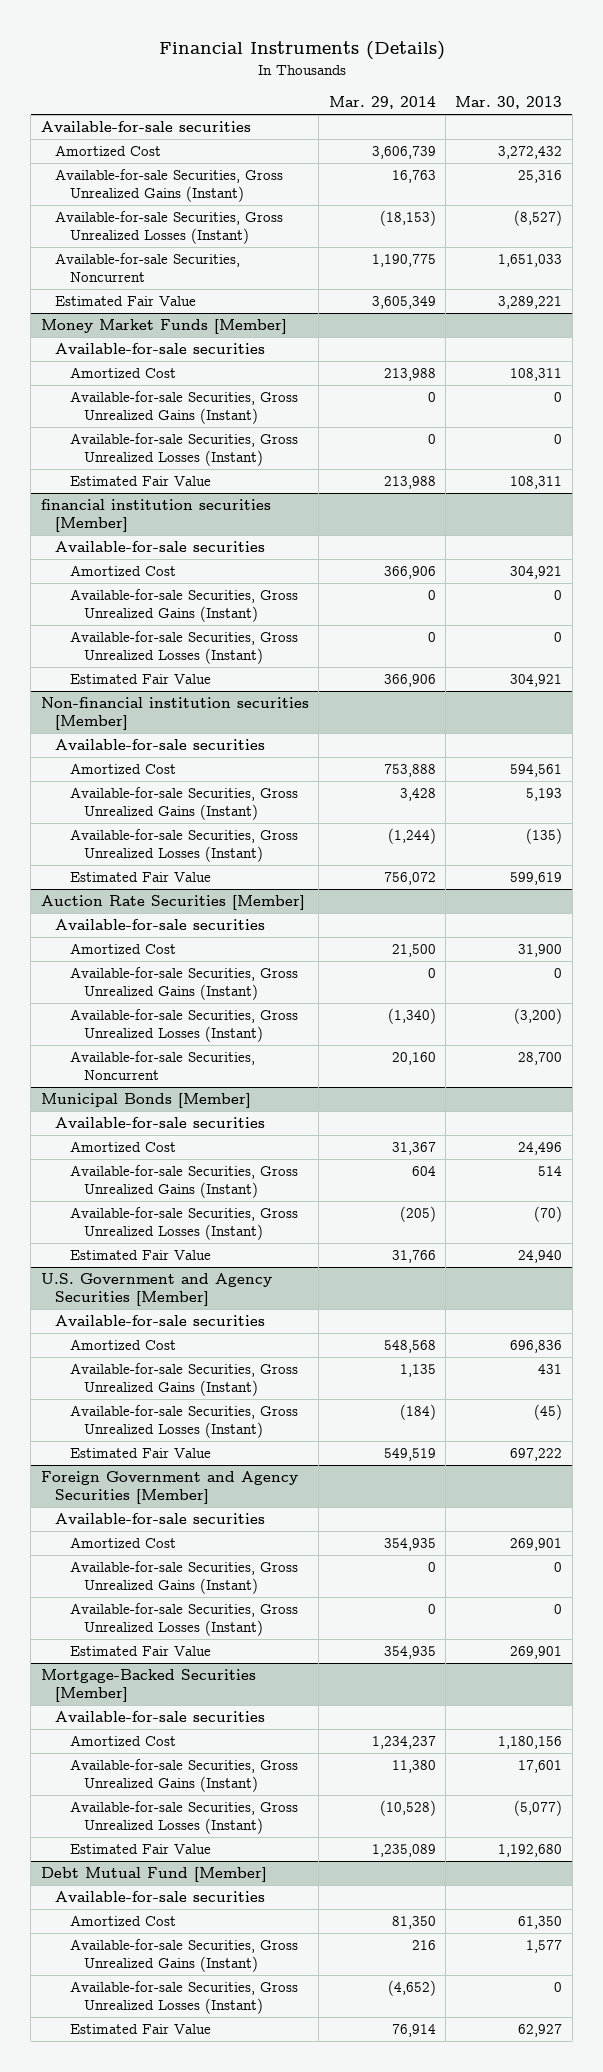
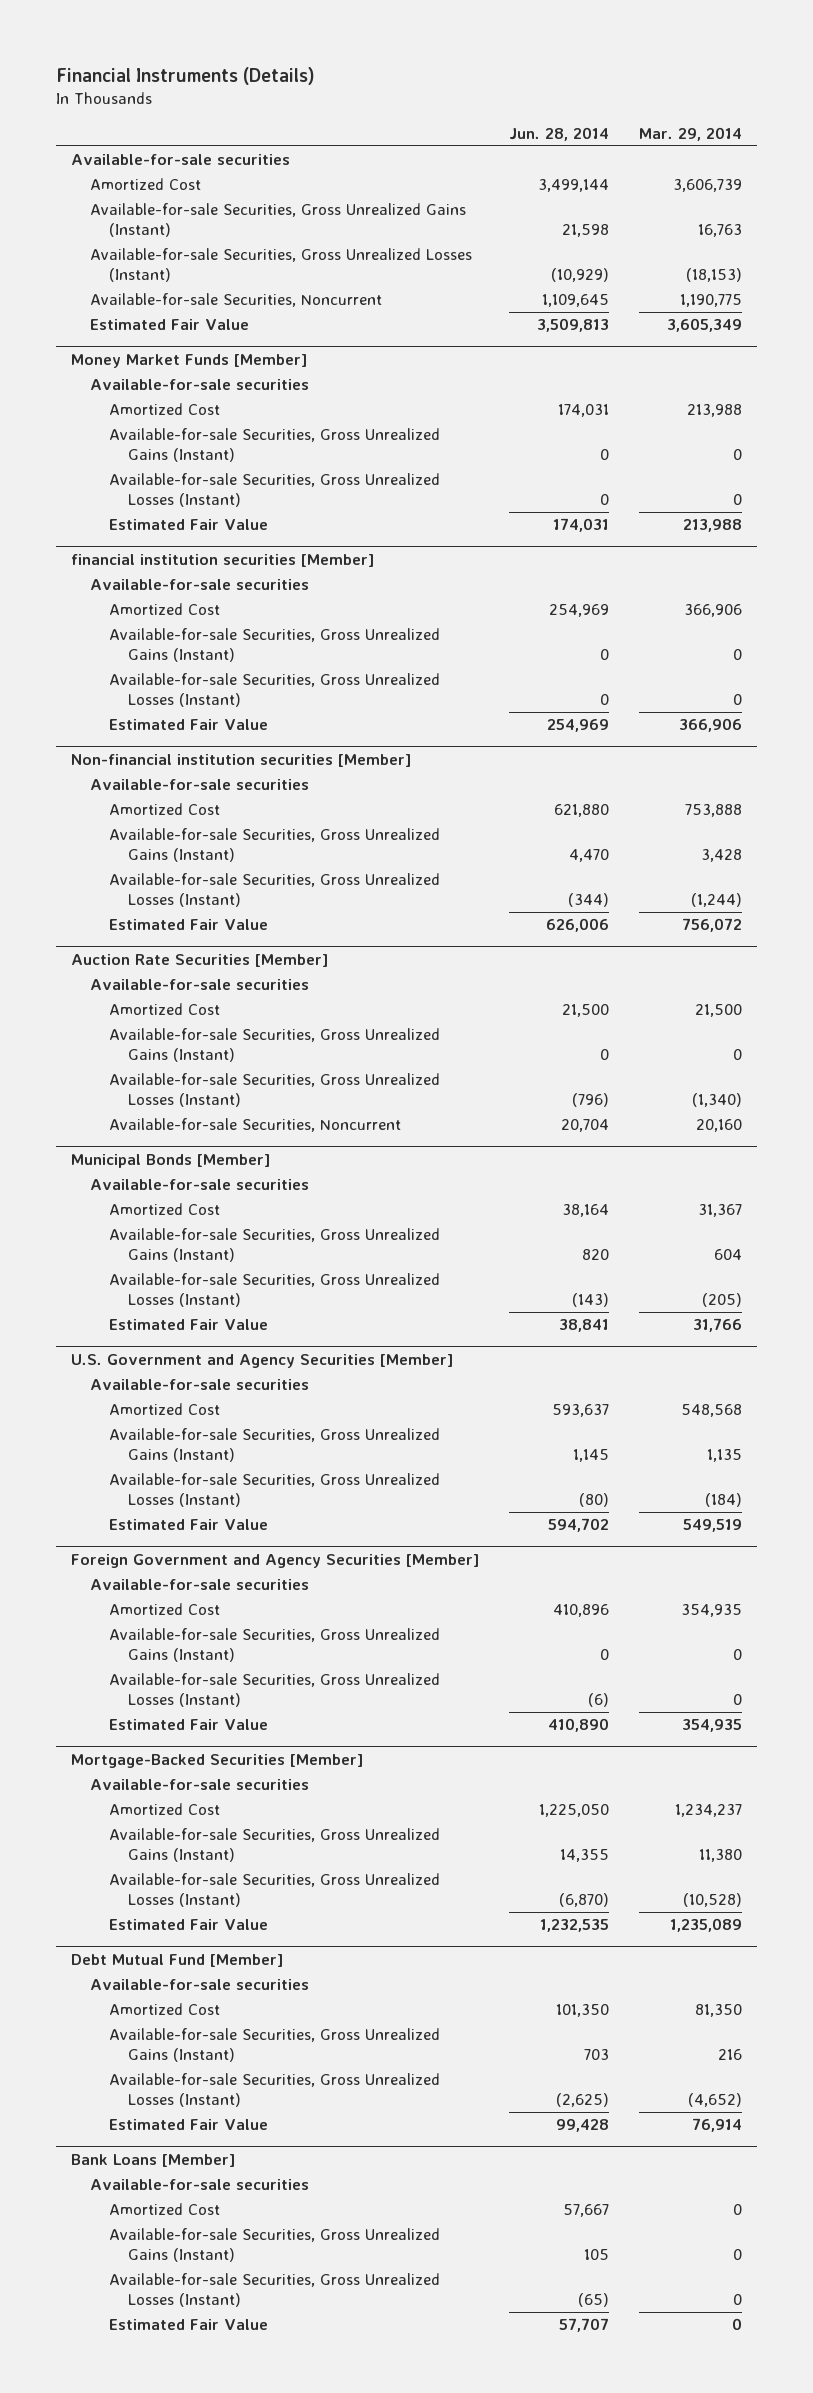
[455,96,563,110] Mar. 30, 2013 -> none
none -> [509,126,610,141] Jun. 28, 2014
none -> [70,2154,235,2168] Bank Loans [Member]
none -> [89,2179,309,2191] Available-for-sale securities
none -> [108,2203,220,2216] Amortized Cost
none -> [108,2228,440,2263] Available-for-sale Securities, Gross Unrealized Gains (Instant)
none -> [108,2273,440,2308] Available-for-sale Securities, Gross Unrealized Losses (Instant)
none -> [108,2319,268,2331] Estimated Fair Value

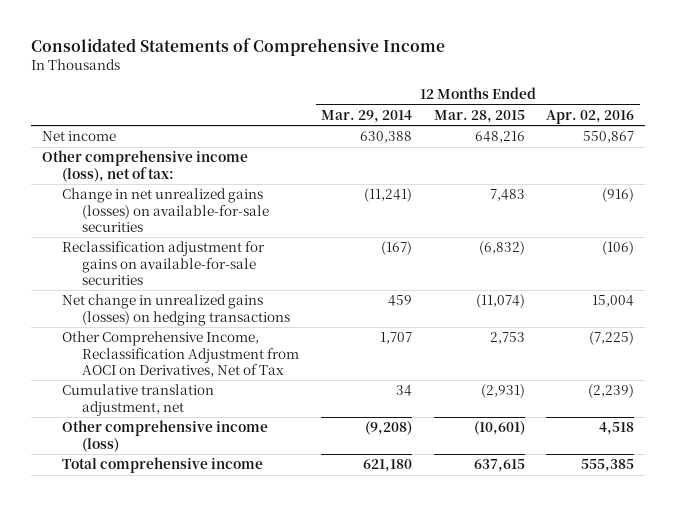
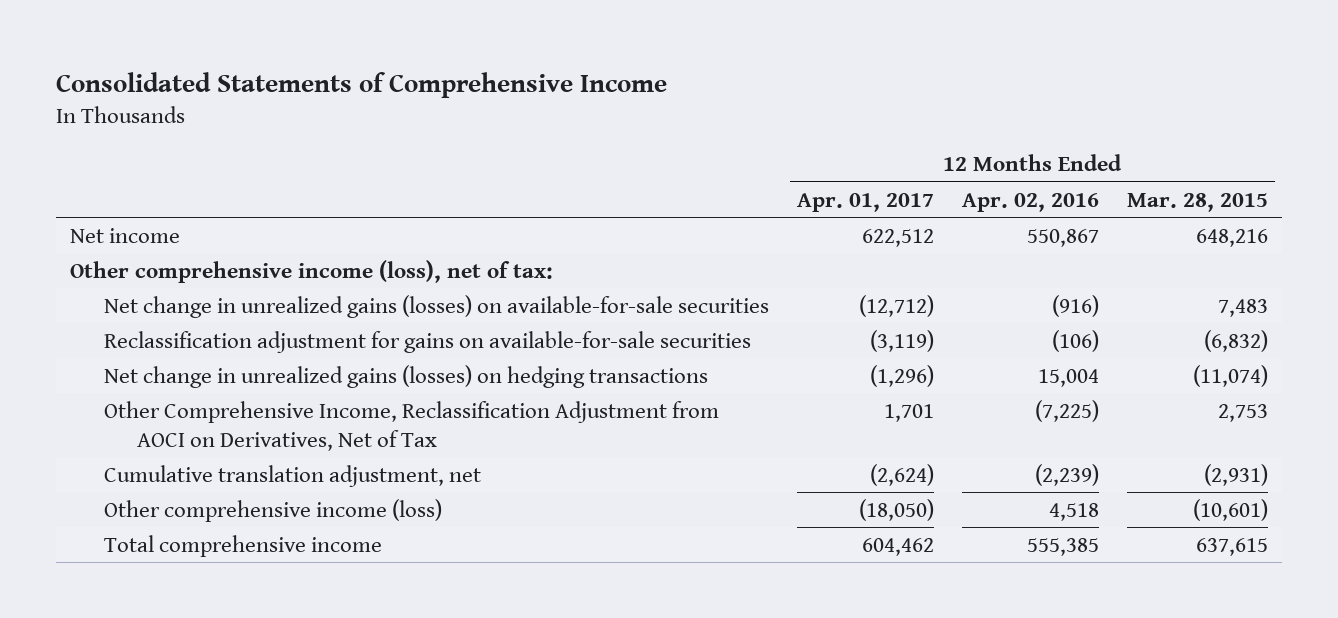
[321,109,413,123] Mar. 29, 2014 -> none
none -> [796,192,934,212] Apr. 01, 2017
[62,188,270,232] Change in net unrealized gains (losses) on available-for-sale securities -> [103,294,769,318] Net change in unrealized gains (losses) on available-for-sale securities

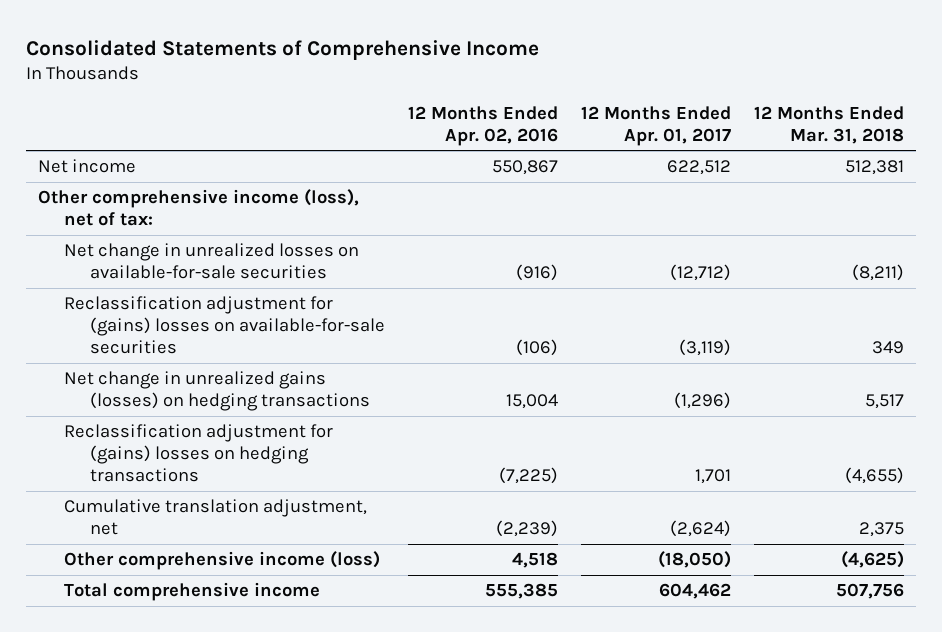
[1126,192,1268,212] Mar. 28, 2015 -> none
none -> [754,105,905,144] 12 Months Ended Mar. 31, 2018
[103,294,769,318] Net change in unrealized gains (losses) on available-for-sale securities -> [63,243,359,280] Net change in unrealized losses on available-for-sale securities
[103,330,751,353] Reclassification adjustment for gains on available-for-sale securities -> [63,296,385,355] Reclassification adjustment for (gains) losses on available-for-sale securities
[103,400,719,451] Other Comprehensive Income, Reclassification Adjustment from AOCI on Derivatives, Net of Tax -> [63,424,333,483] Reclassification adjustment for (gains) losses on hedging transactions

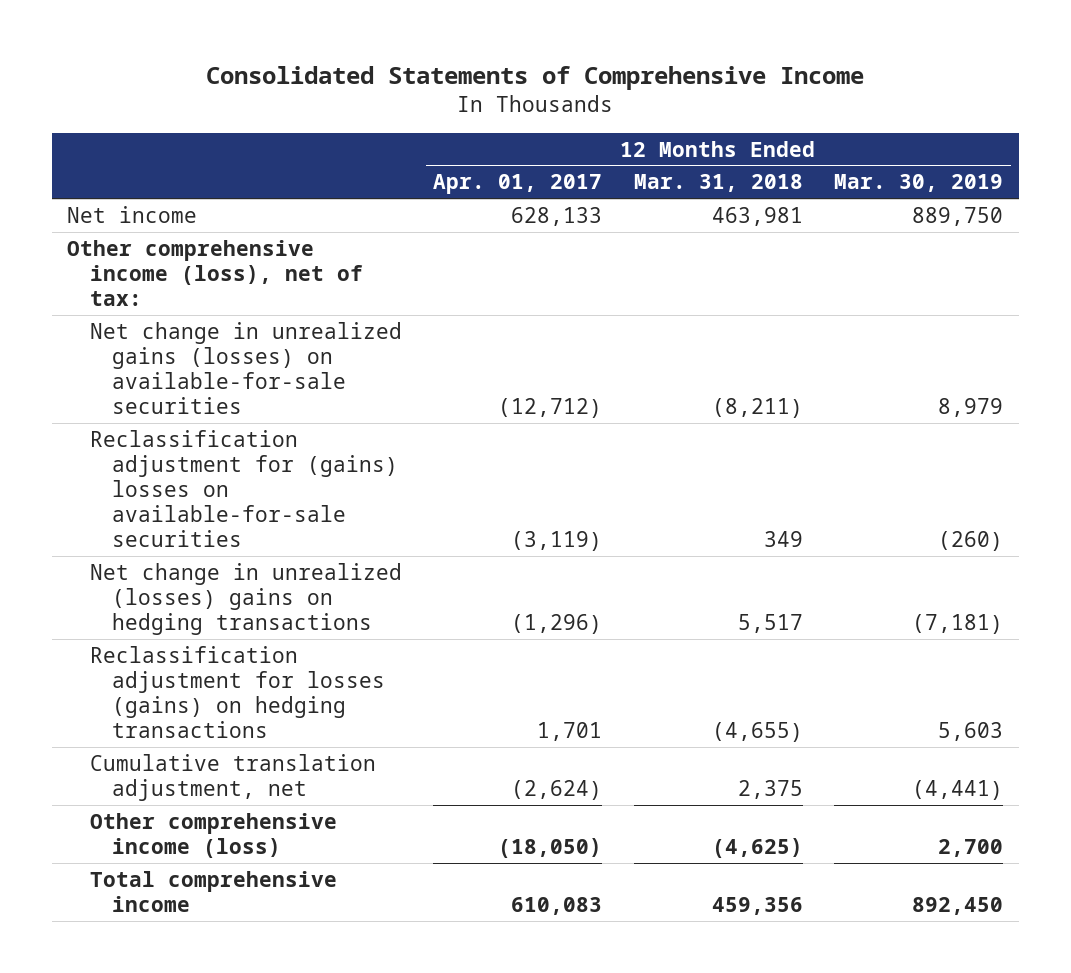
[408,105,559,146] 12 Months Ended Apr. 02, 2016 -> none
none -> [834,174,1004,193] Mar. 30, 2019
[667,160,732,176] 622,512 -> [511,206,603,226] 628,133
[845,160,905,176] 512,381 -> [711,206,803,226] 463,981
[63,243,359,280] Net change in unrealized losses on available-for-sale securities -> [89,321,402,414] Net change in unrealized gains (losses) on available-for-sale securities
[63,371,370,412] Net change in unrealized gains (losses) on hedging transactions -> [89,562,402,635] Net change in unrealized (losses) gains on hedging transactions
[63,424,333,483] Reclassification adjustment for (gains) losses on hedging transactions -> [89,645,386,738] Reclassification adjustment for losses (gains) on hedging transactions
[659,583,732,600] 604,462 -> [511,896,603,915] 610,083
[836,583,905,600] 507,756 -> [711,896,803,915] 459,356

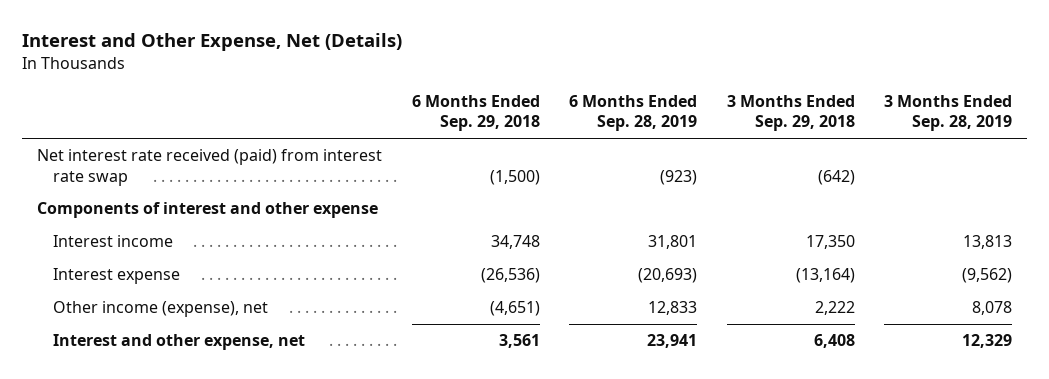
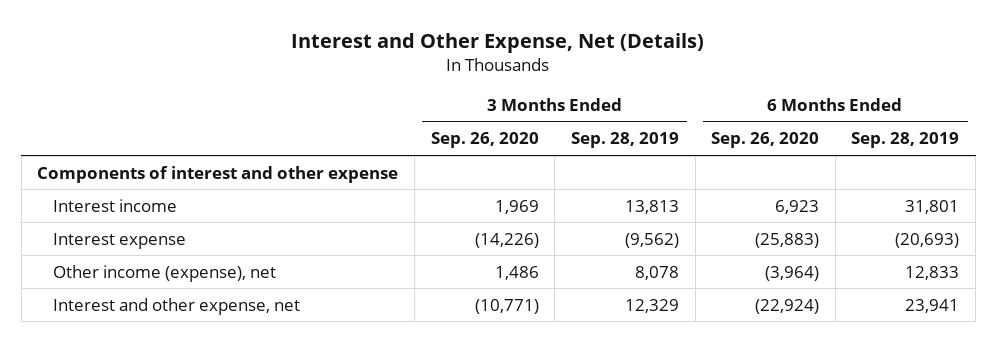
[411,94,540,132] 6 Months Ended Sep. 29, 2018 -> none
[726,94,855,132] 3 Months Ended Sep. 29, 2018 -> none
none -> [430,132,539,149] Sep. 26, 2020
none -> [711,132,820,149] Sep. 26, 2020
[37,149,383,186] Net interest rate received (paid) from interest rate swap -> none

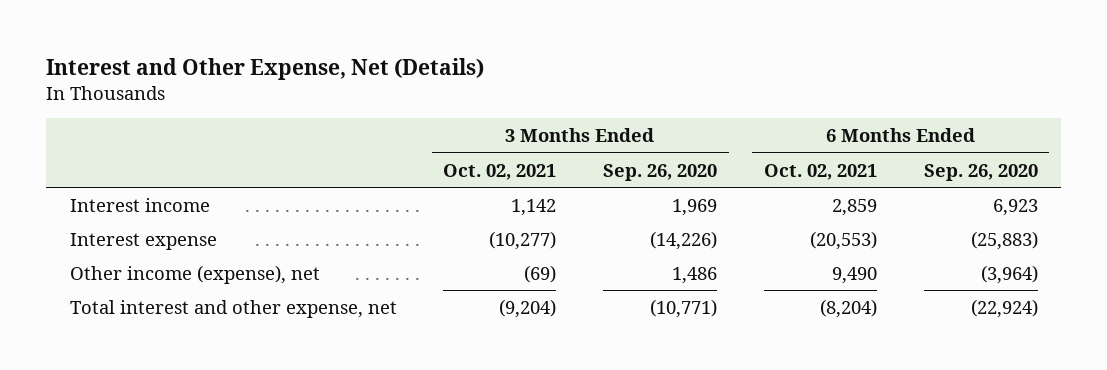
[570,132,679,149] Sep. 28, 2019 -> none
[851,132,960,149] Sep. 28, 2019 -> none
none -> [443,163,557,180] Oct. 02, 2021
none -> [763,163,877,180] Oct. 02, 2021
[37,165,399,183] Components of interest and other expense -> none
[53,297,301,315] Interest and other expense, net -> [69,299,397,318] Total interest and other expense, net

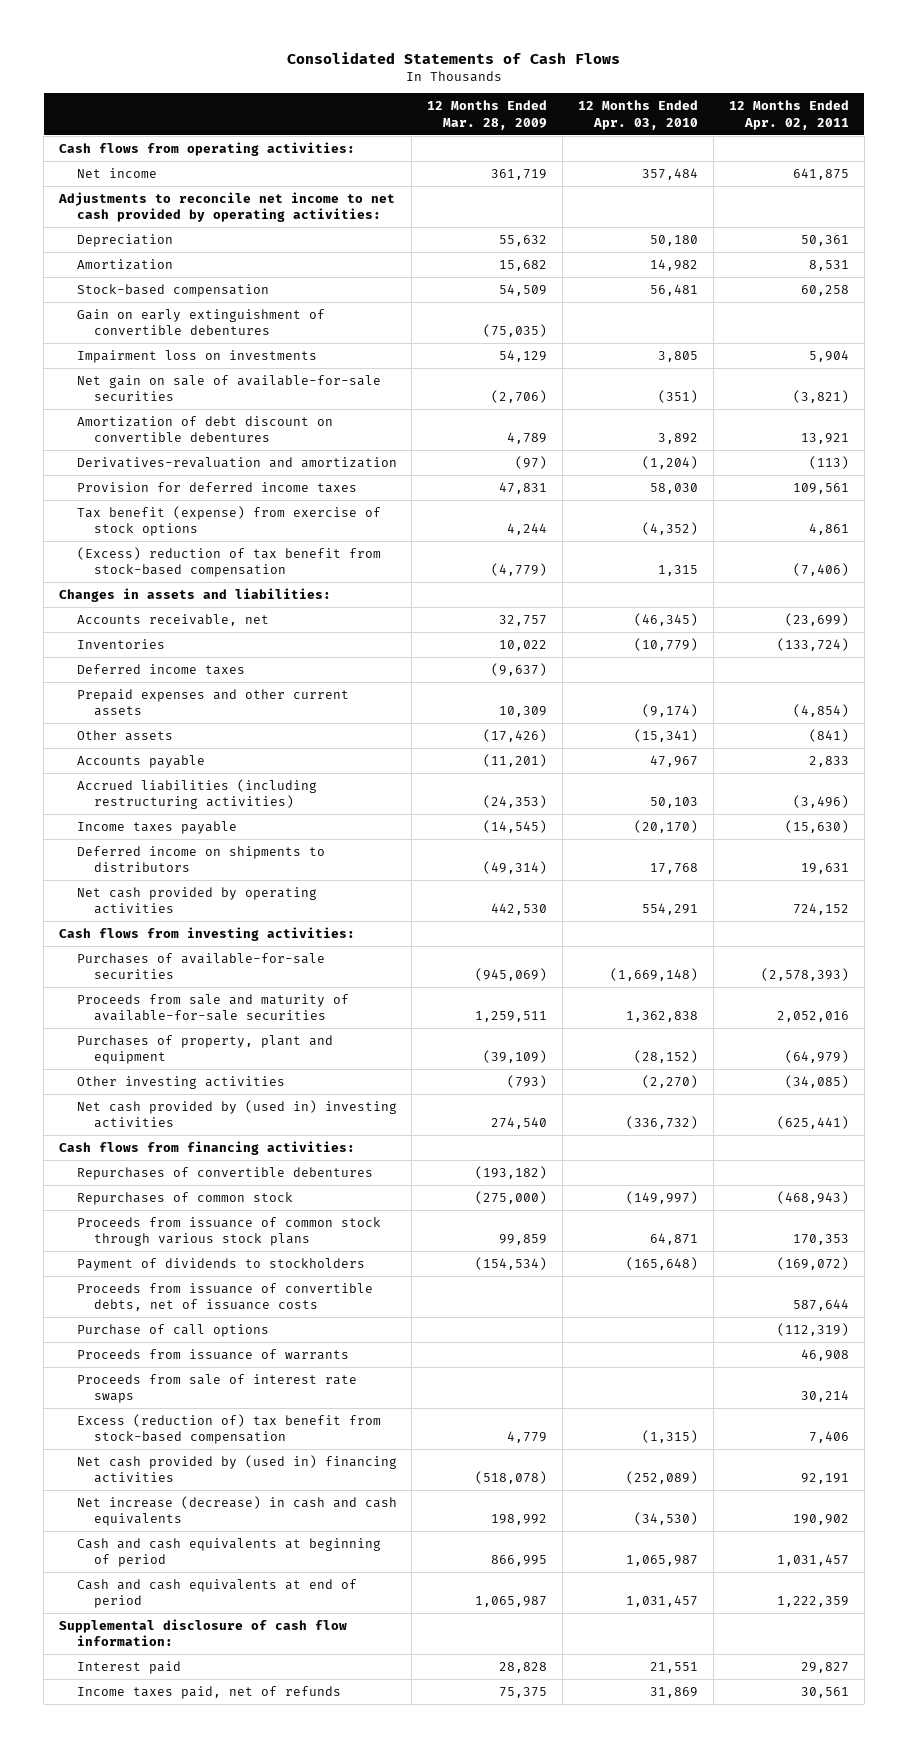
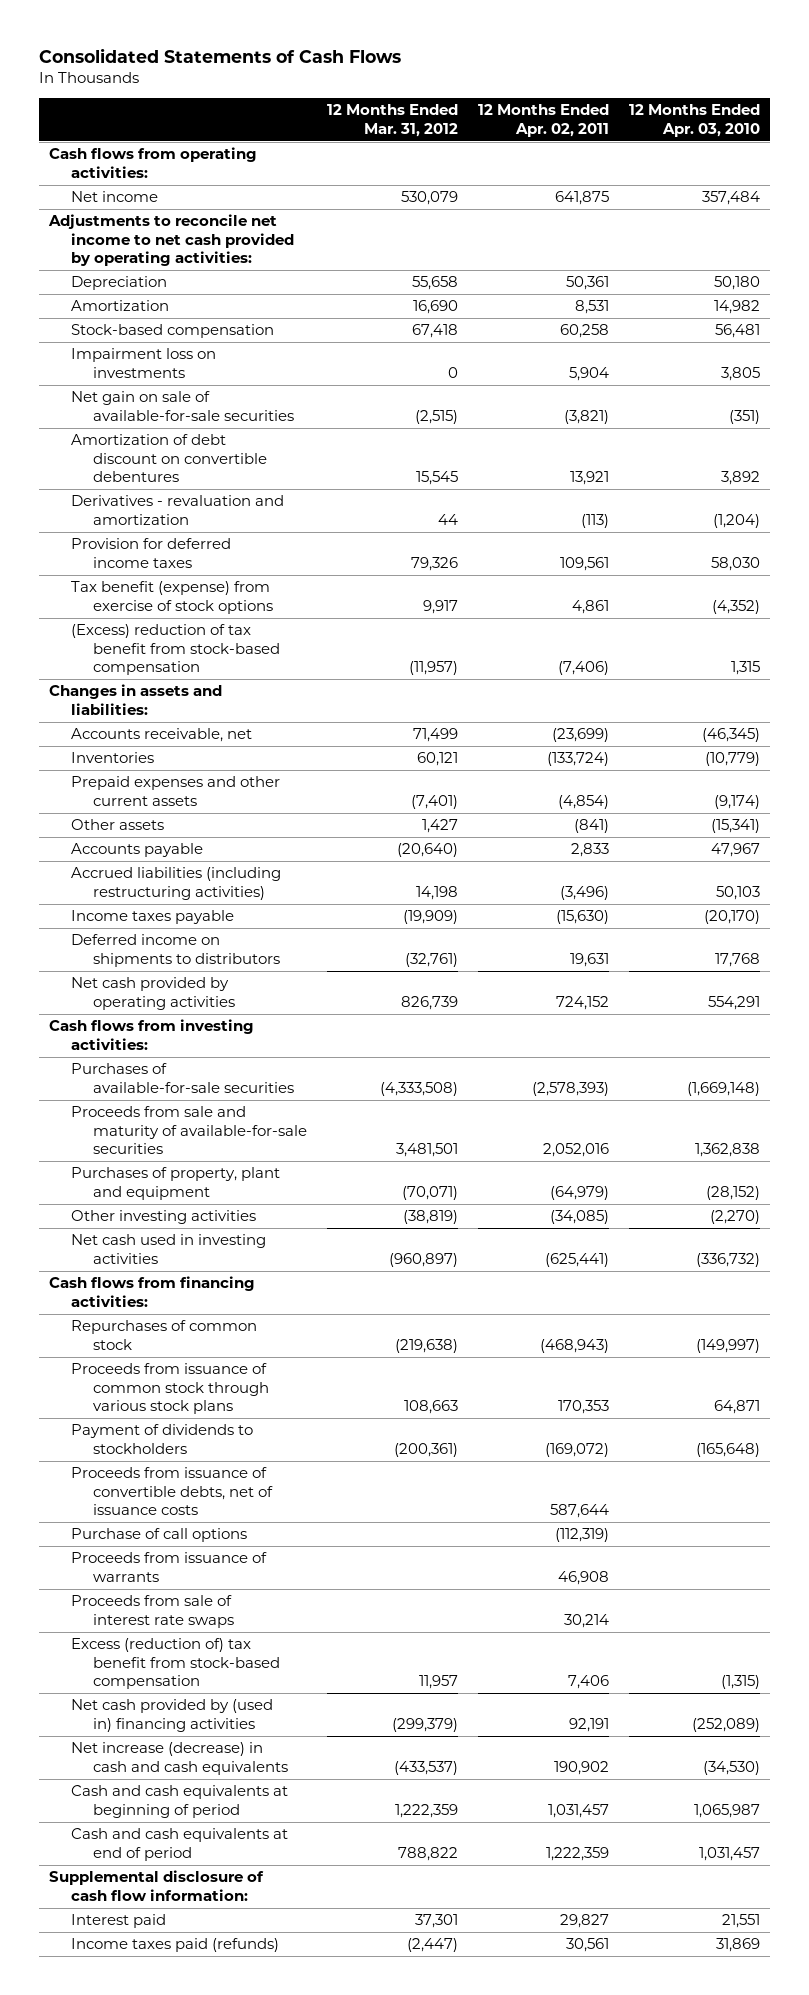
[427,100,548,130] 12 Months Ended Mar. 28, 2009 -> none
none -> [327,104,459,137] 12 Months Ended Mar. 31, 2012
[76,309,325,336] Gain on early extinguishment of convertible debentures -> none
[76,457,397,469] Derivatives-revaluation and amortization -> [71,495,285,525] Derivatives - revaluation and amortization
[76,664,245,676] Deferred income taxes -> none
[76,1100,397,1129] Net cash provided by (used in) investing activities -> [71,1234,267,1264] Net cash used in investing activities
[76,1167,373,1181] Repurchases of convertible debentures -> none
[76,1686,341,1700] Income taxes paid, net of refunds -> [71,1938,280,1953] Income taxes paid (refunds)

